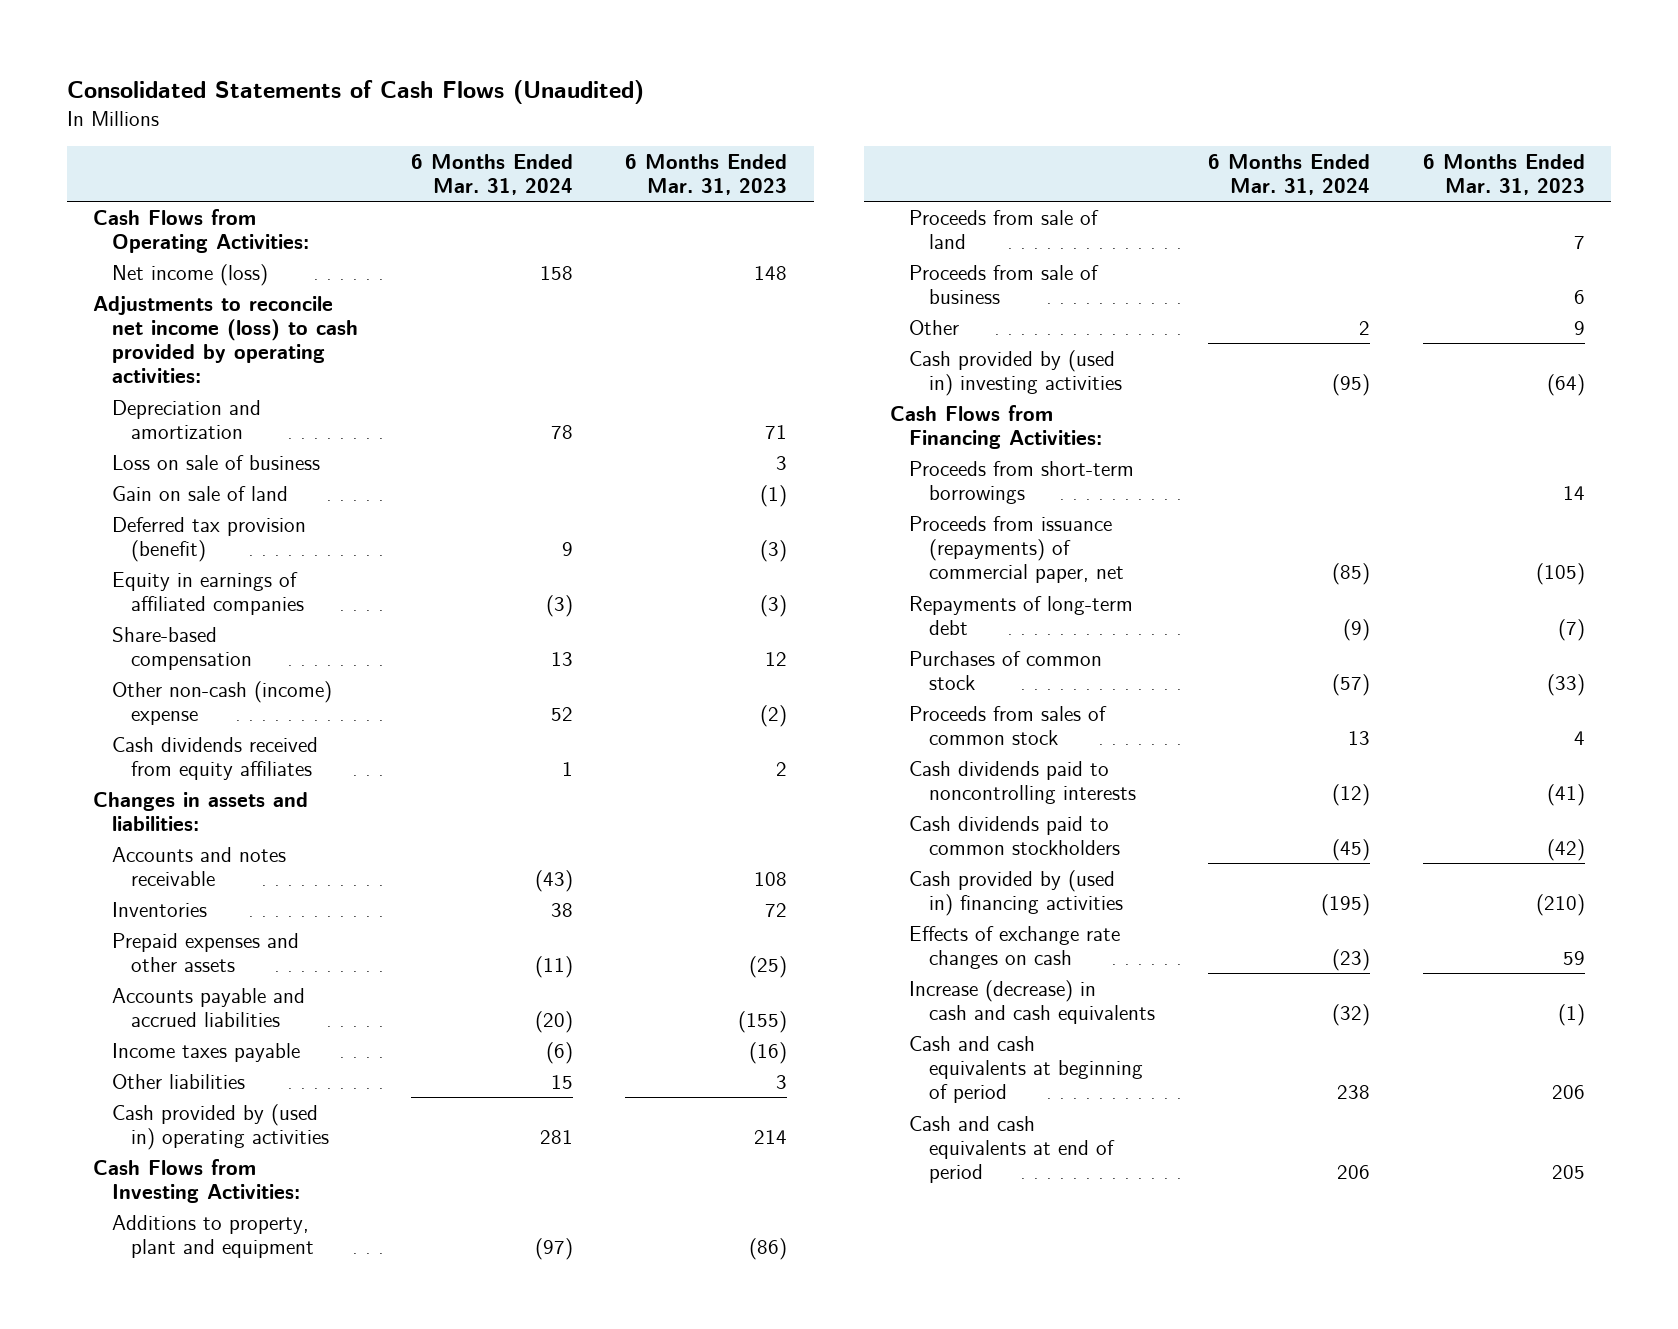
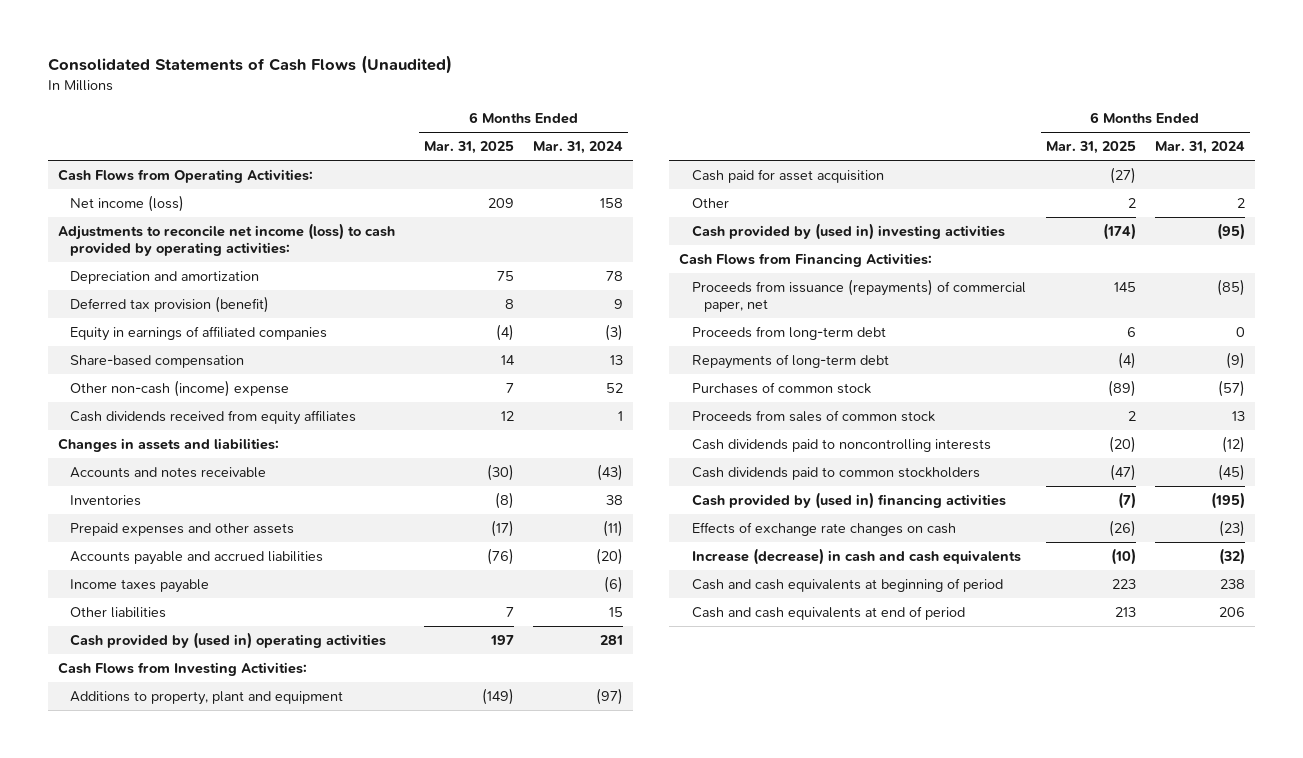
[625,153,788,195] 6 Months Ended Mar. 31, 2023 -> none
none -> [423,141,514,155] Mar. 31, 2025
[112,454,321,470] Loss on sale of business -> none
[112,485,289,501] Gain on sale of land -> none
[909,209,1100,249] Proceeds from sale of land -> none
[909,264,1100,304] Proceeds from sale of business -> none
none -> [691,168,884,183] Cash paid for asset acquisition
[909,460,1135,504] Proceeds from short-term borrowings -> none
none -> [691,325,886,340] Proceeds from long-term debt

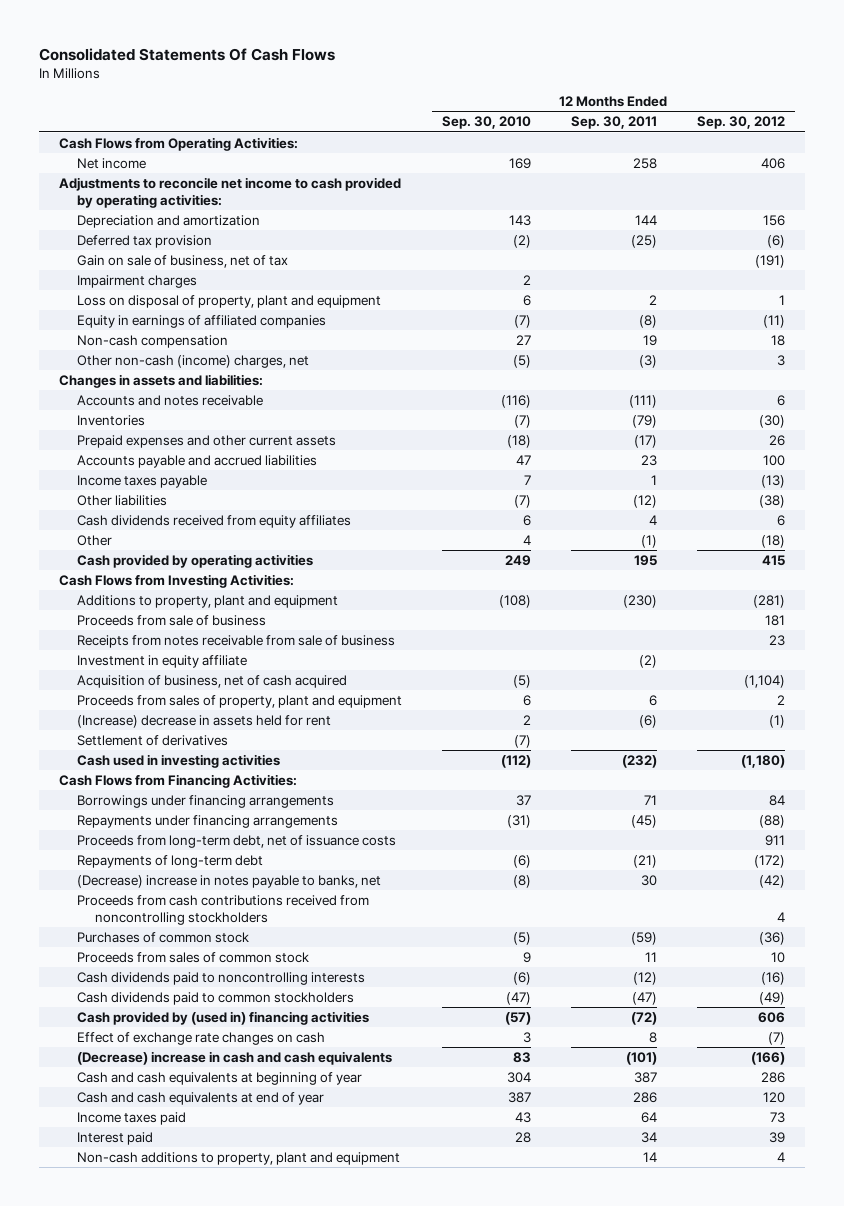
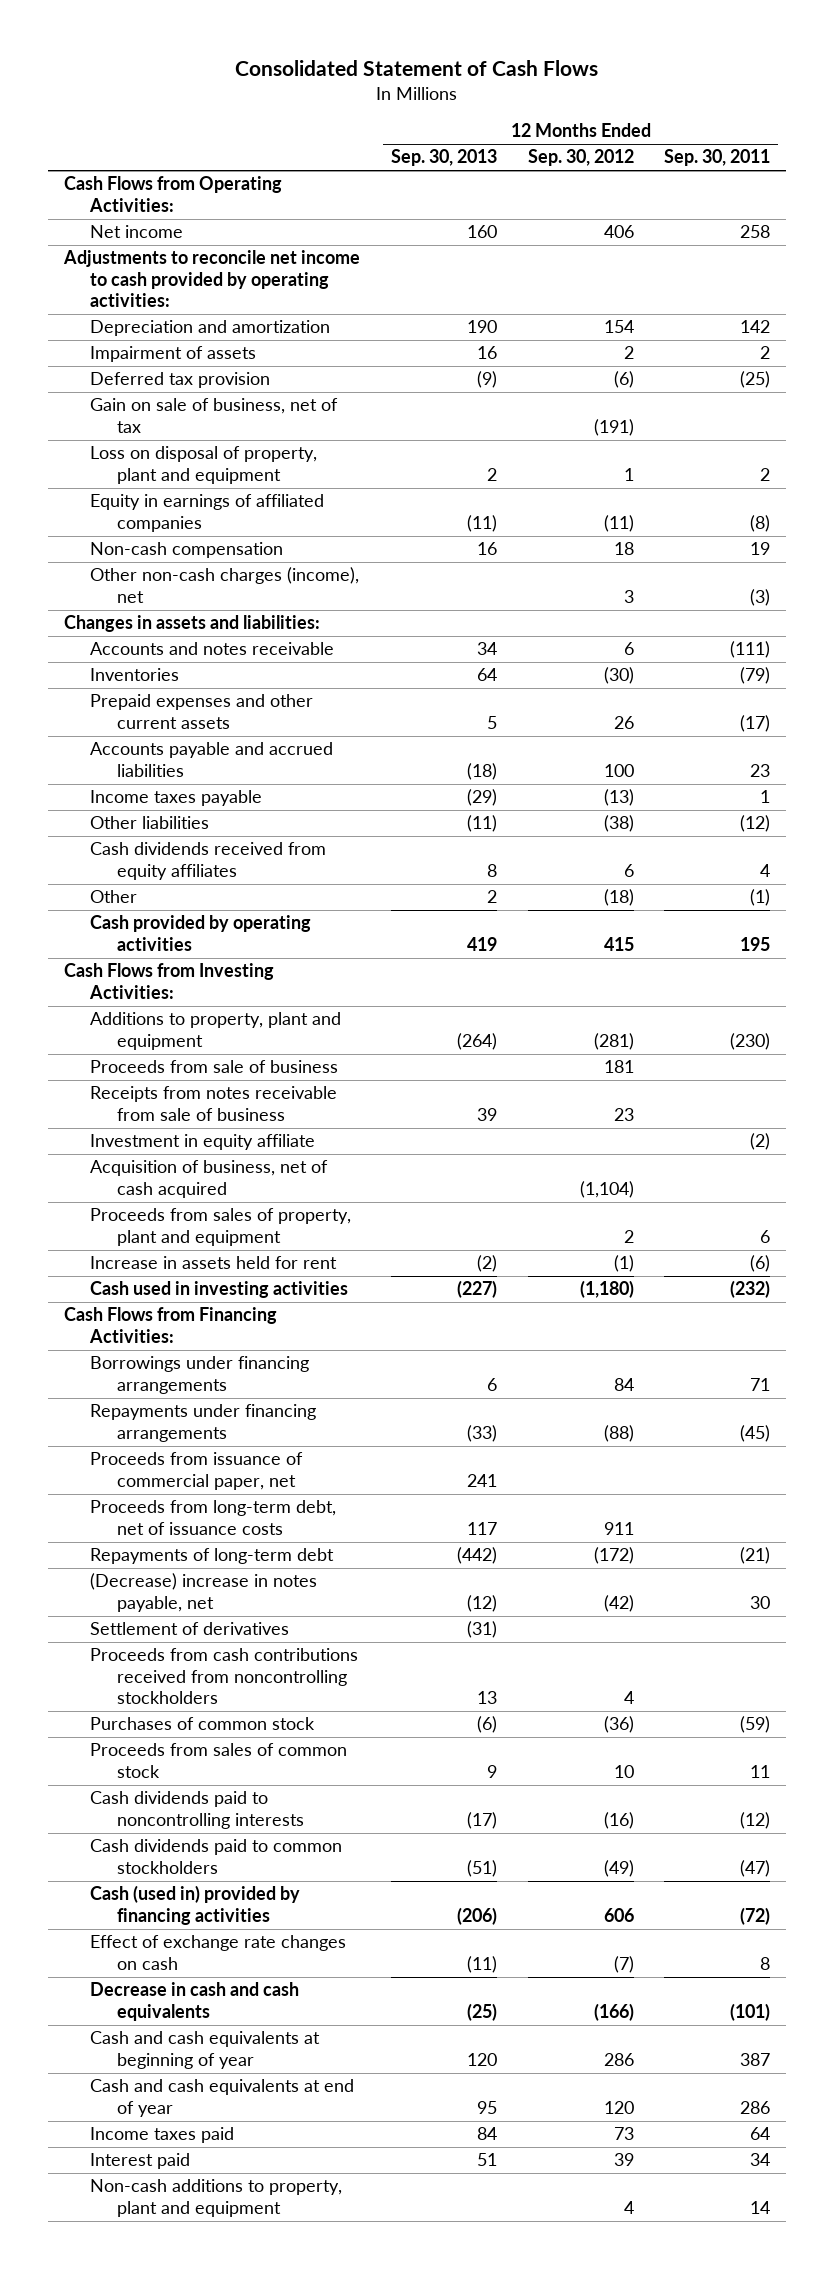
[38,47,335,61] Consolidated Statements Of Cash Flows -> [235,60,599,77] Consolidated Statement of Cash Flows
[441,116,531,130] Sep. 30, 2010 -> none
none -> [390,149,497,167] Sep. 30, 2013
[634,214,657,225] 144 -> [740,320,771,334] 142
[762,214,785,226] 156 -> [603,320,634,334] 154
none -> [90,346,257,363] Impairment of assets
[77,274,198,288] Impairment charges -> none
[77,354,310,368] Other non-cash (income) charges, net -> [90,567,360,603] Other non-cash charges (income), net
[77,714,332,728] (Increase) decrease in assets held for rent -> [90,1256,338,1270] Increase in assets held for rent
none -> [90,1452,304,1490] Proceeds from issuance of commercial paper, net
[77,874,382,888] (Decrease) increase in notes payable to banks, net -> [90,1573,318,1612] (Decrease) increase in notes payable, net
[77,734,229,746] Settlement of derivatives -> [90,1622,290,1636] Settlement of derivatives
[77,1010,370,1025] Cash provided by (used in) financing activities -> [90,1885,301,1925] Cash (used in) provided by financing activities
[77,1050,393,1065] (Decrease) increase in cash and cash equivalents -> [90,1982,300,2021] Decrease in cash and cash equivalents

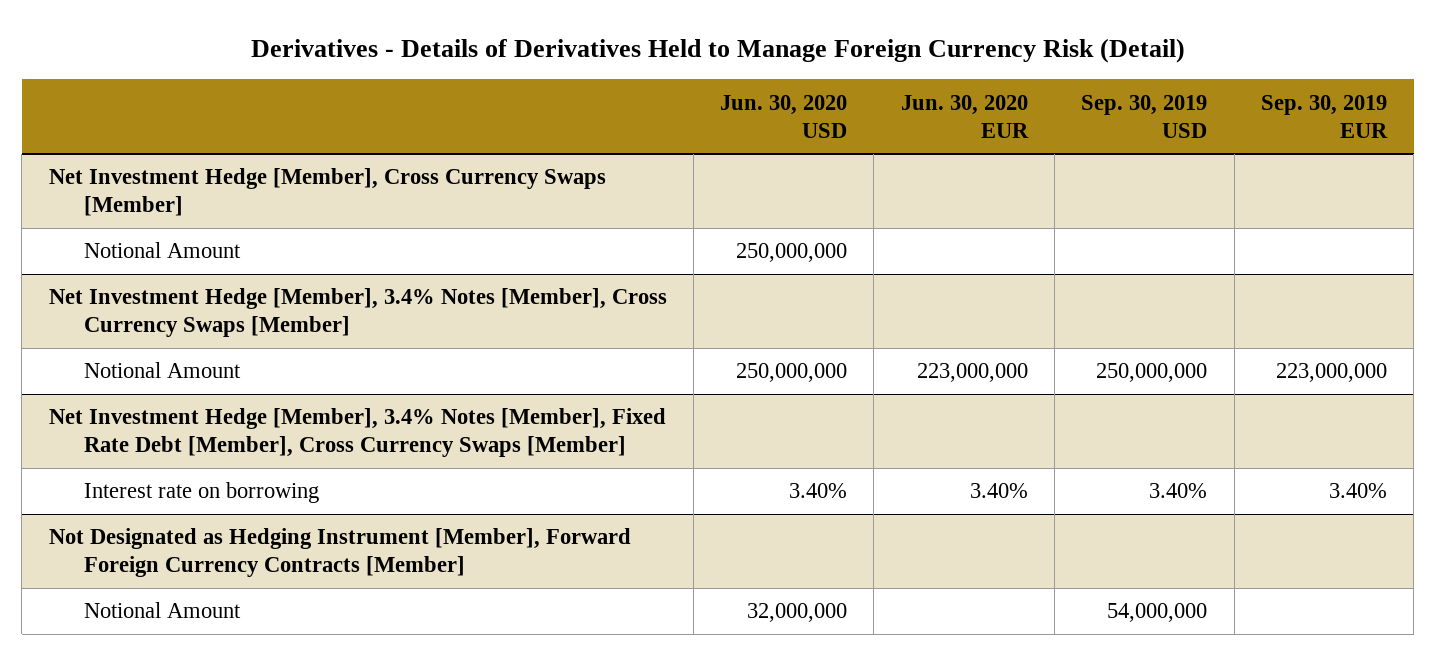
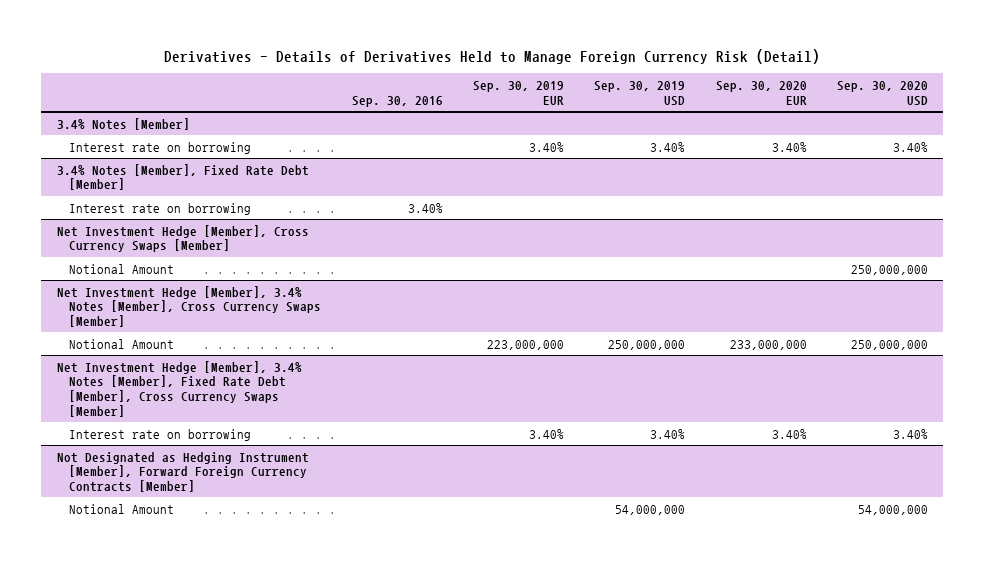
[720,94,848,138] Jun. 30, 2020 USD -> none
[900,94,1029,138] Jun. 30, 2020 EUR -> none
none -> [351,95,443,107] Sep. 30, 2016
none -> [715,80,807,105] Sep. 30, 2020 EUR
none -> [837,80,929,106] Sep. 30, 2020 USD
none -> [56,117,190,130] 3.4% Notes [Member]
none -> [69,141,252,154] Interest rate on borrowing
none -> [56,163,309,191] 3.4% Notes [Member], Fixed Rate Debt [Member]
none -> [69,202,252,215] Interest rate on borrowing

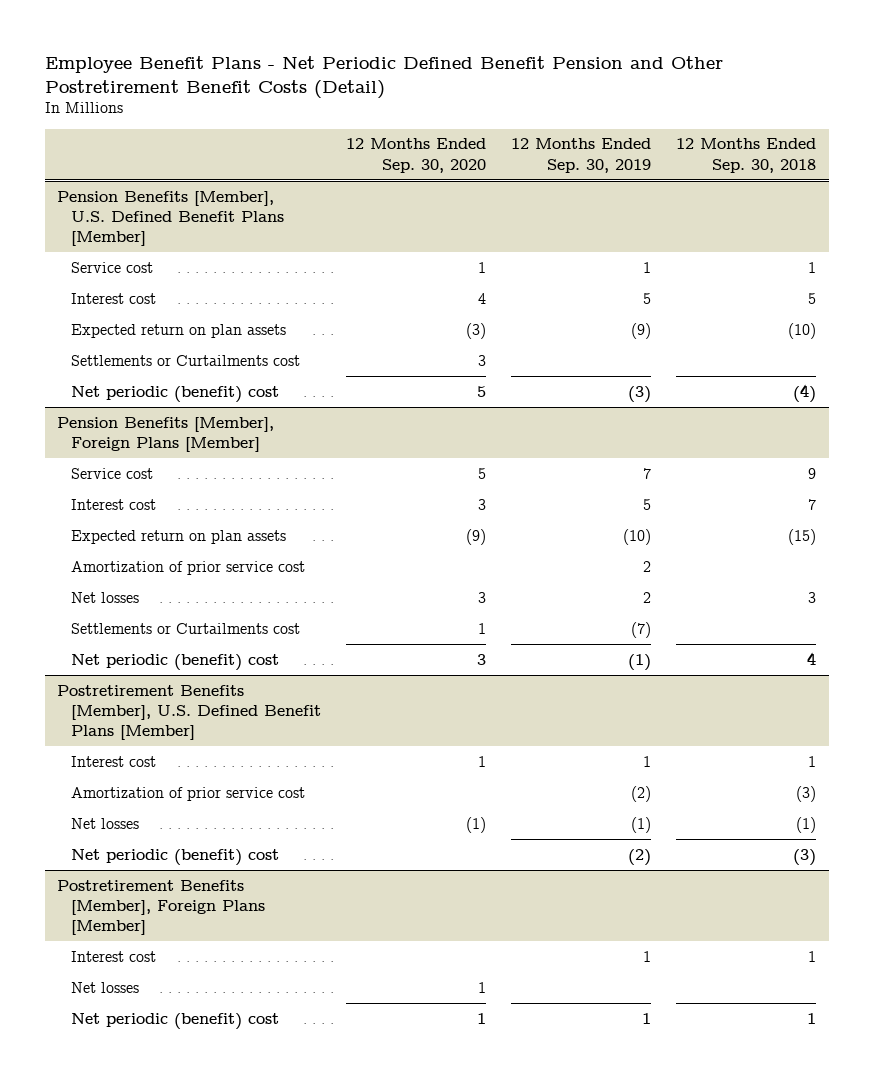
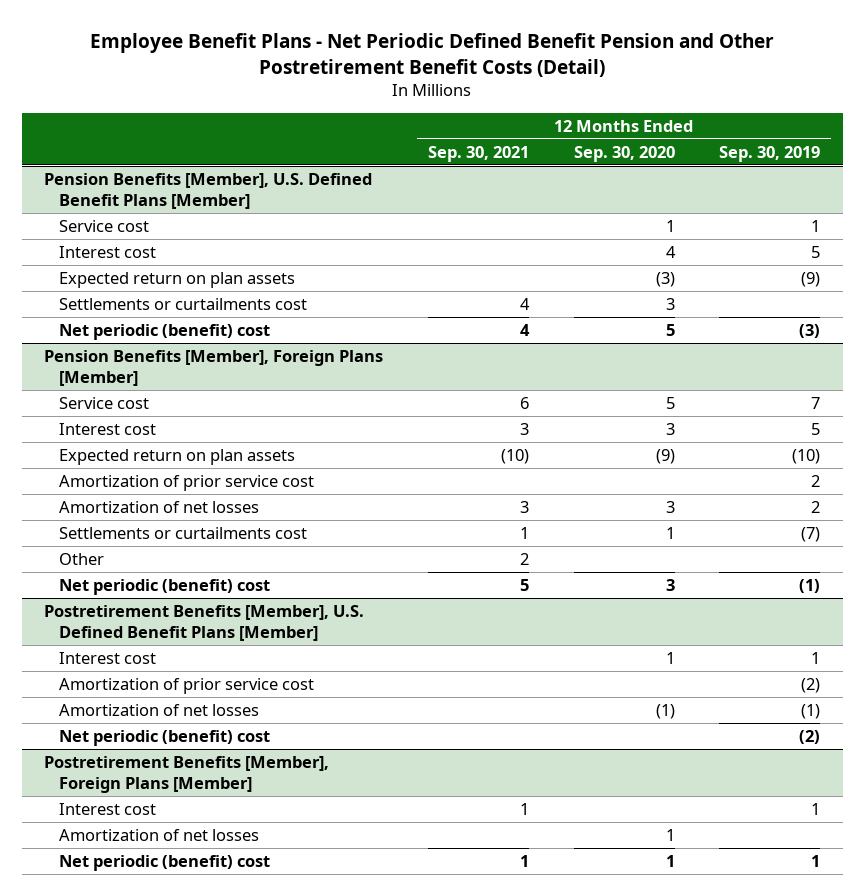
[676,138,817,173] 12 Months Ended Sep. 30, 2018 -> none
none -> [427,145,529,162] Sep. 30, 2021
[71,354,301,366] Settlements or Curtailments cost -> [59,297,308,310] Settlements or curtailments cost
[71,591,140,603] Net losses -> [59,500,260,513] Amortization of net losses
[71,622,301,634] Settlements or Curtailments cost -> [59,526,308,539] Settlements or curtailments cost
none -> [59,552,105,565] Other
[71,817,140,829] Net losses -> [59,703,260,716] Amortization of net losses
[71,981,140,993] Net losses -> [59,828,260,841] Amortization of net losses

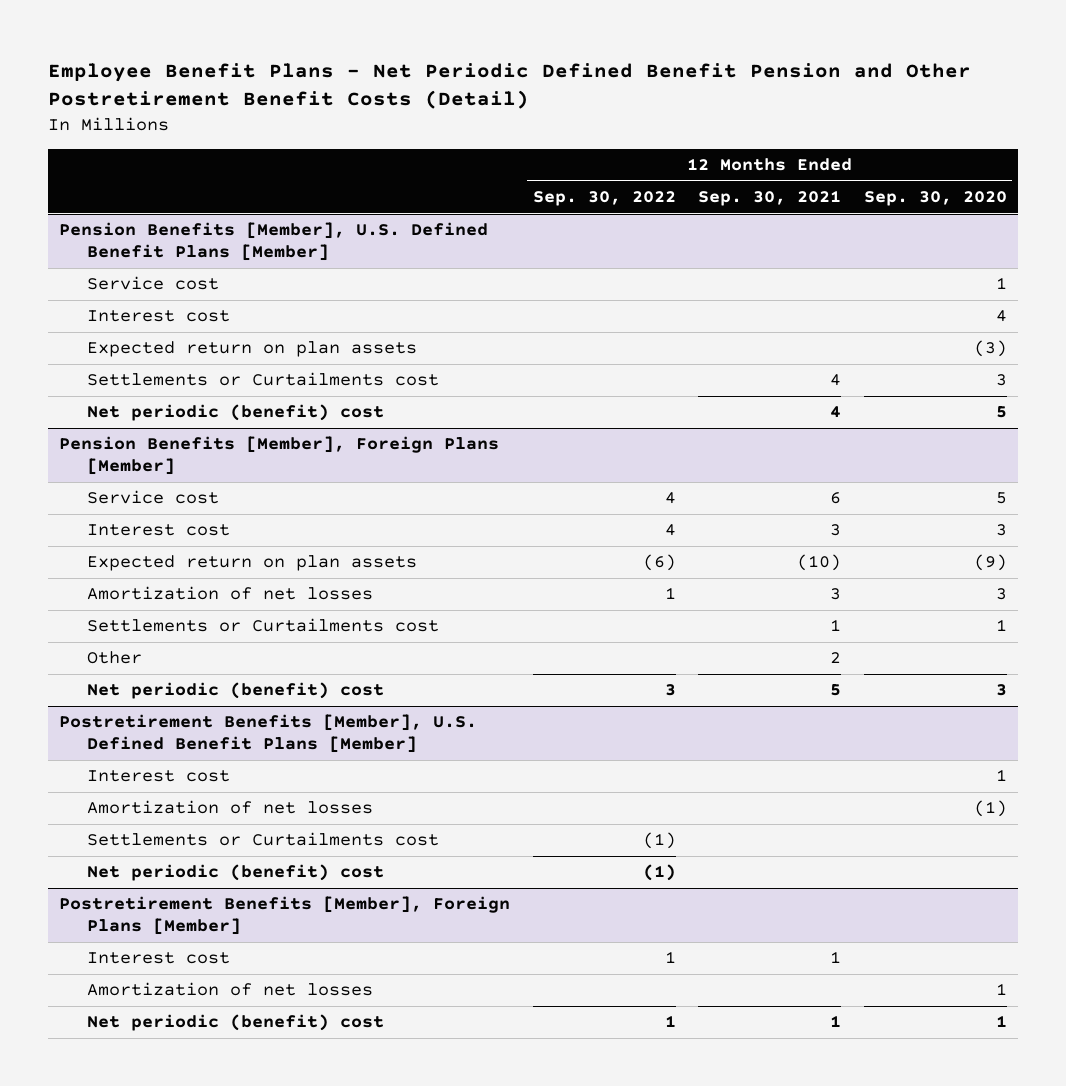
[719,145,821,162] Sep. 30, 2019 -> none
none -> [532,191,676,207] Sep. 30, 2022
[59,297,308,310] Settlements or curtailments cost -> [86,372,439,387] Settlements or Curtailments cost
[59,474,315,491] Amortization of prior service cost -> none
[59,526,308,539] Settlements or curtailments cost -> [86,618,439,633] Settlements or Curtailments cost
[59,677,315,694] Amortization of prior service cost -> none
none -> [86,832,439,847] Settlements or Curtailments cost

